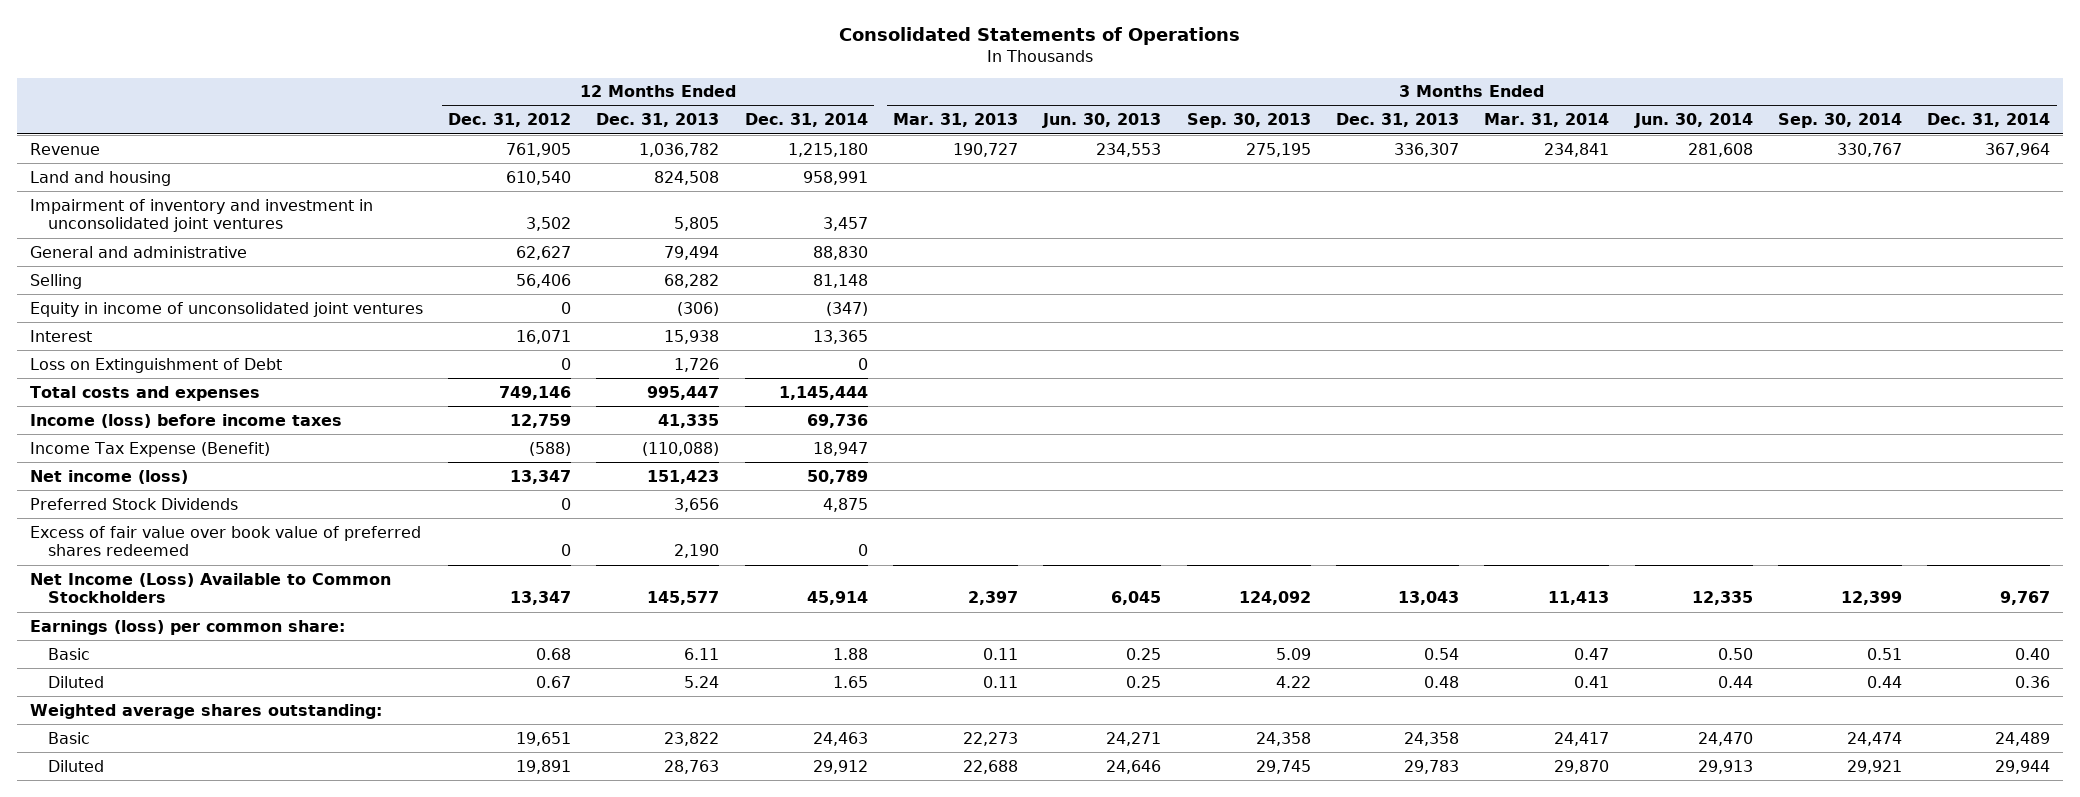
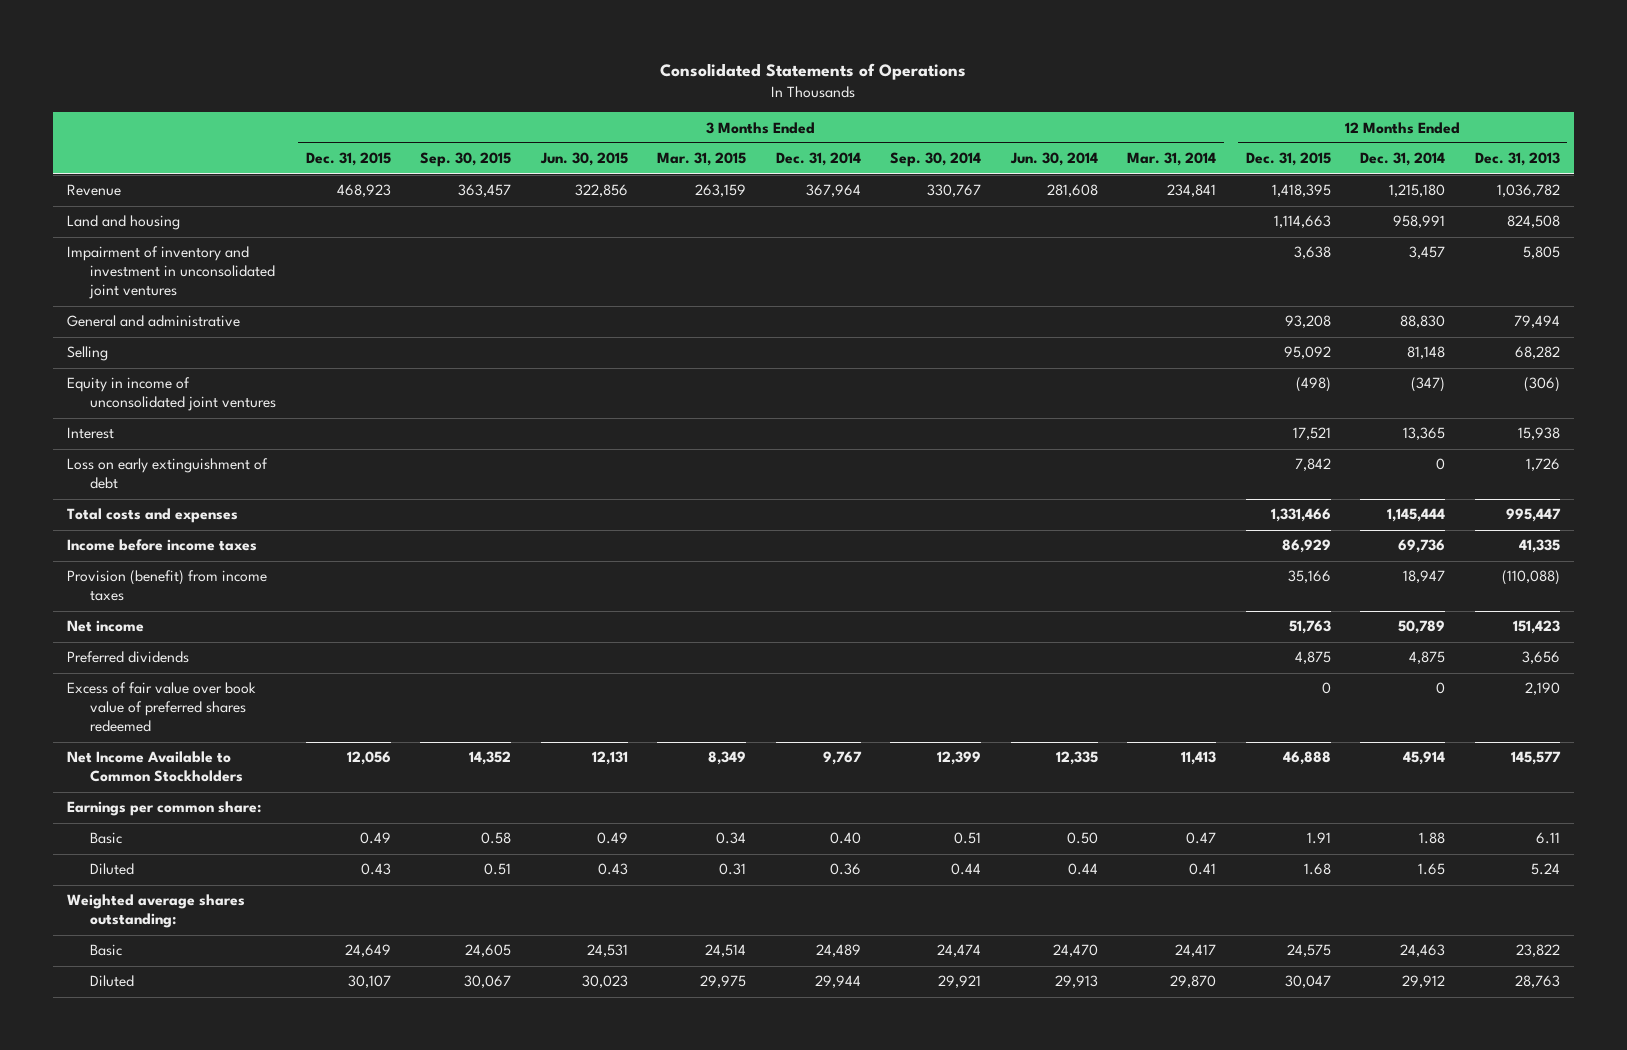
[447,113,571,128] Dec. 31, 2012 -> none
[892,113,1018,128] Mar. 31, 2013 -> none
[1042,113,1162,129] Jun. 30, 2013 -> none
[1186,113,1311,129] Sep. 30, 2013 -> none
[1335,113,1459,128] Dec. 31, 2013 -> none
none -> [305,152,391,167] Dec. 31, 2015
none -> [420,152,512,168] Sep. 30, 2015
none -> [539,152,628,167] Jun. 30, 2015
none -> [657,152,747,167] Mar. 31, 2015
none -> [1245,152,1331,167] Dec. 31, 2015
[29,357,282,373] Loss on Extinguishment of Debt -> [67,458,269,490] Loss on early extinguishment of debt
[29,413,342,428] Income (loss) before income taxes -> [67,539,258,552] Income before income taxes
[29,441,270,457] Income Tax Expense (Benefit) -> [67,570,268,602] Provision (benefit) from income taxes
[29,469,188,484] Net income (loss) -> [67,620,145,633] Net income
[29,497,238,510] Preferred Stock Dividends -> [67,651,190,664] Preferred dividends
[29,572,391,604] Net Income (Loss) Available to Common Stockholders -> [67,751,244,783] Net Income Available to Common Stockholders
[29,619,345,635] Earnings (loss) per common share: -> [67,801,262,817] Earnings per common share:

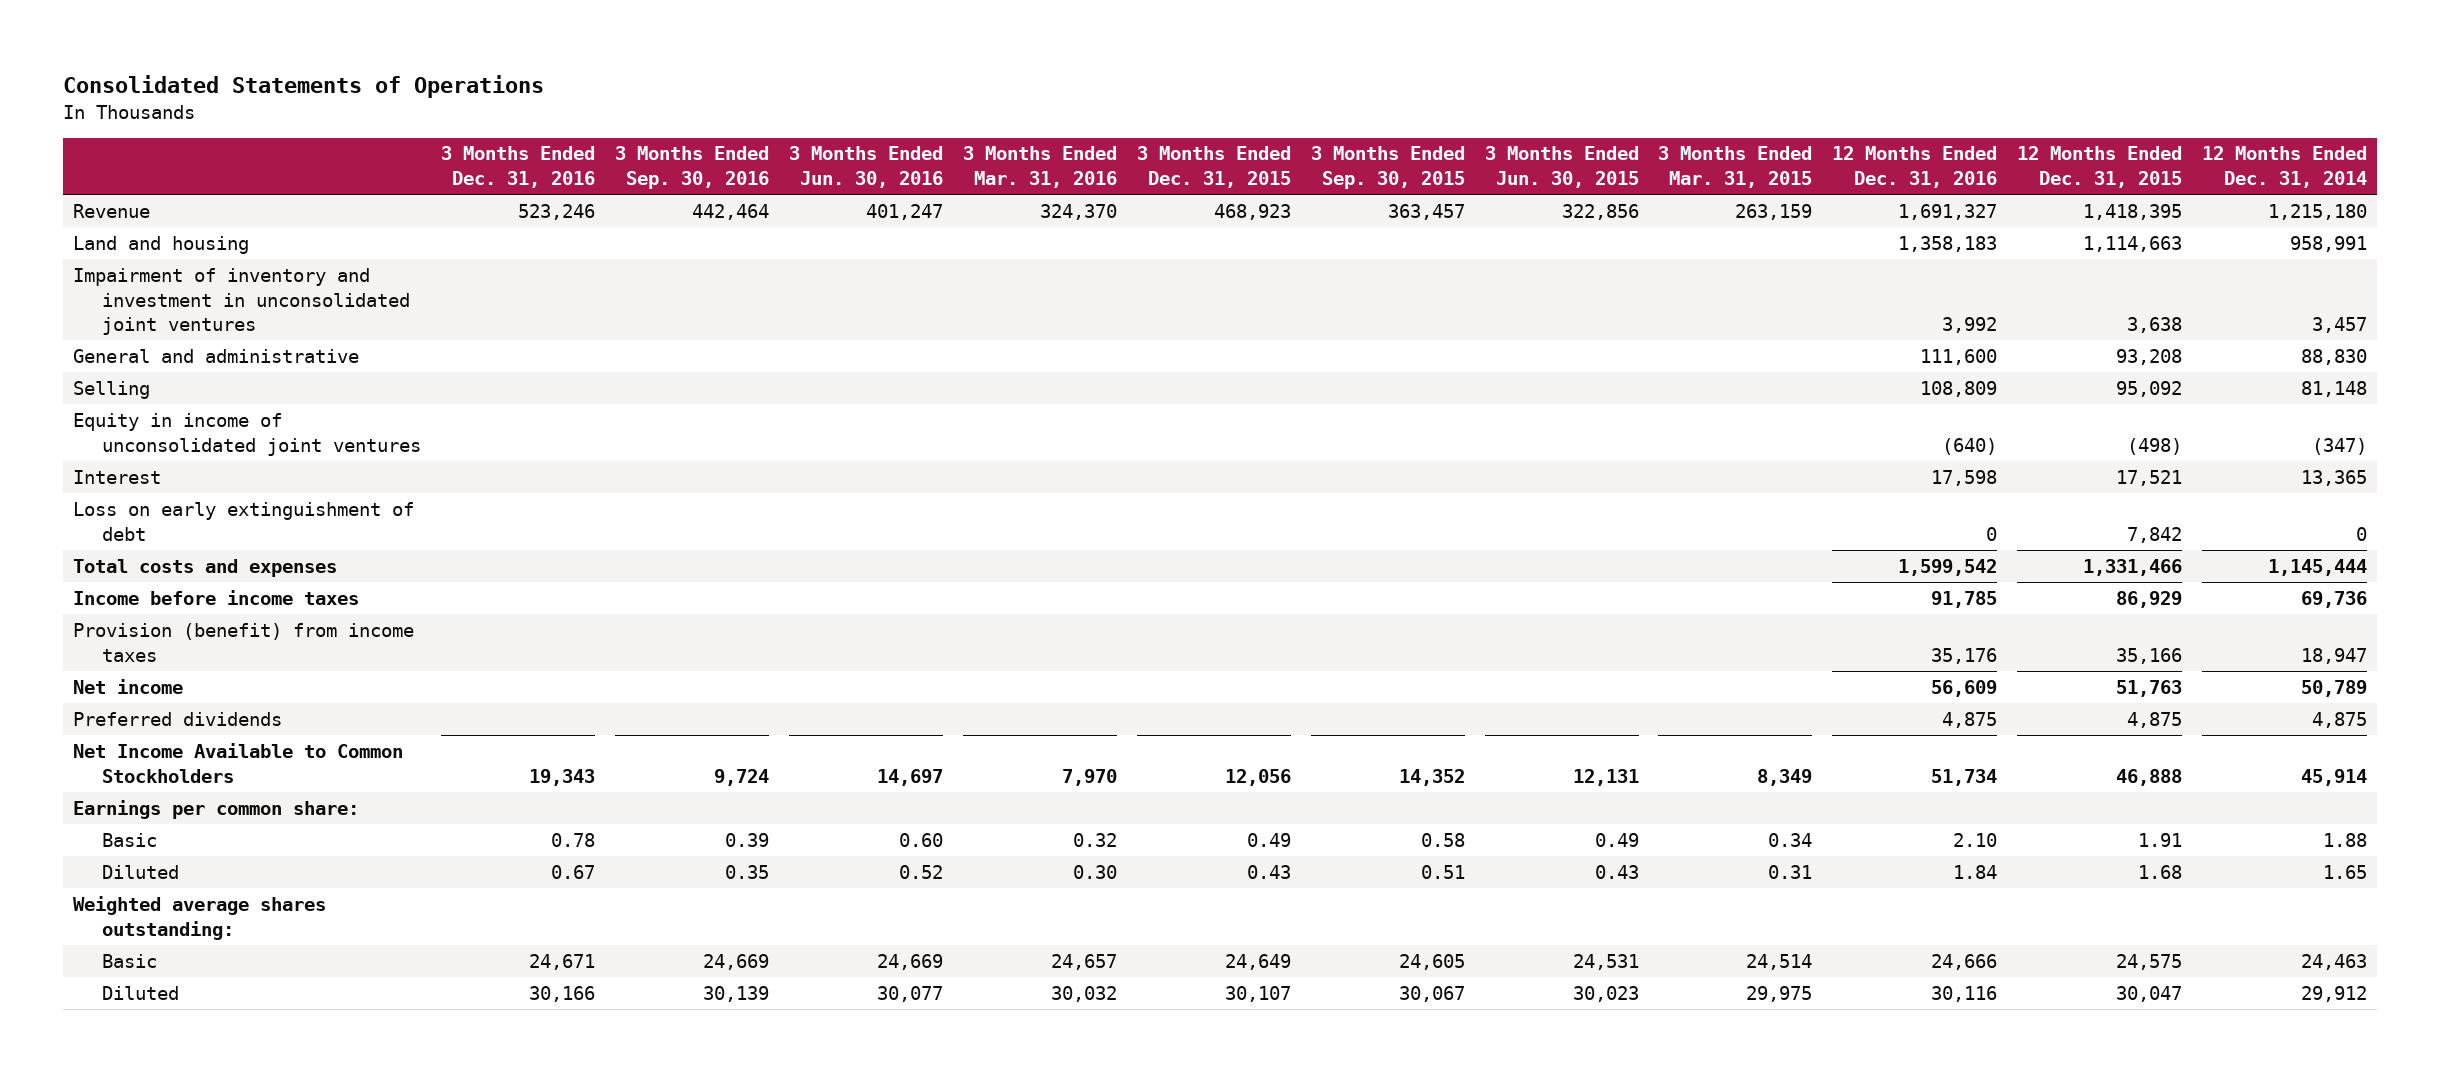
[775,152,861,167] Dec. 31, 2014 -> none
[890,152,982,168] Sep. 30, 2014 -> none
[1009,152,1098,167] Jun. 30, 2014 -> none
[1127,152,1217,167] Mar. 31, 2014 -> none
[1474,152,1560,167] Dec. 31, 2013 -> none
none -> [441,146,596,189] 3 Months Ended Dec. 31, 2016
none -> [614,146,769,190] 3 Months Ended Sep. 30, 2016
none -> [788,146,943,189] 3 Months Ended Jun. 30, 2016
none -> [962,146,1117,189] 3 Months Ended Mar. 31, 2016
none -> [1832,146,1998,189] 12 Months Ended Dec. 31, 2016
[67,682,257,733] Excess of fair value over book value of preferred shares redeemed -> none

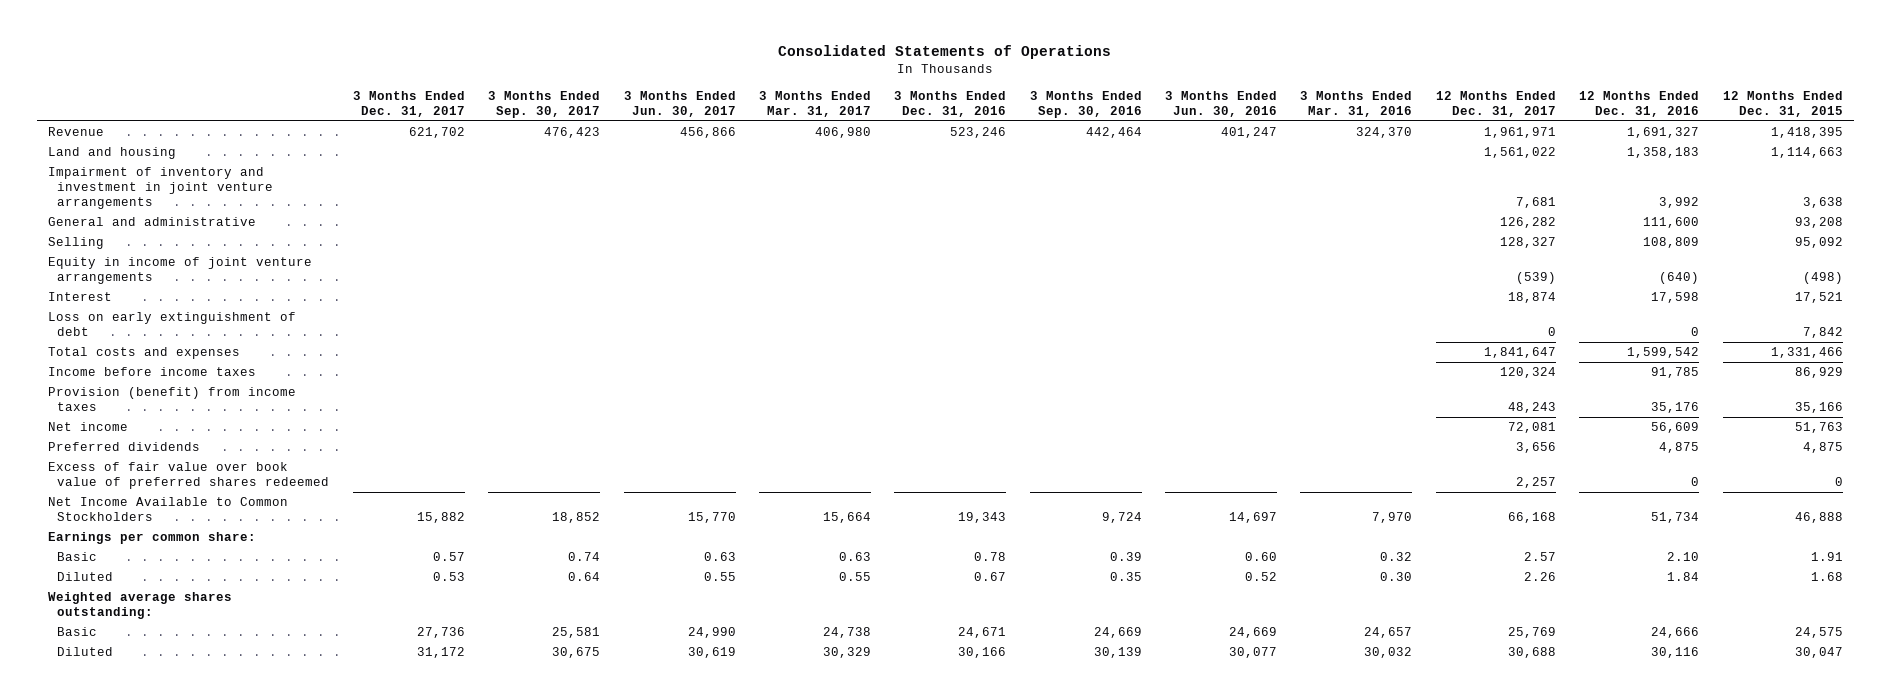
[1136,146,1291,189] 3 Months Ended Dec. 31, 2015 -> none
[1310,146,1465,190] 3 Months Ended Sep. 30, 2015 -> none
[1484,146,1639,189] 3 Months Ended Jun. 30, 2015 -> none
[1658,146,1813,189] 3 Months Ended Mar. 31, 2015 -> none
[2202,146,2368,189] 12 Months Ended Dec. 31, 2014 -> none
none -> [352,90,465,117] 3 Months Ended Dec. 31, 2017
none -> [488,90,601,118] 3 Months Ended Sep. 30, 2017
none -> [623,90,736,117] 3 Months Ended Jun. 30, 2017
none -> [758,90,871,117] 3 Months Ended Mar. 31, 2017
none -> [1435,90,1556,117] 12 Months Ended Dec. 31, 2017
[73,267,411,336] Impairment of inventory and investment in unconsolidated joint ventures -> [48,167,274,210] Impairment of inventory and investment in joint venture arrangements
[73,412,422,456] Equity in income of unconsolidated joint ventures -> [48,257,313,285] Equity in income of joint venture arrangements
none -> [48,462,330,490] Excess of fair value over book value of preferred shares redeemed

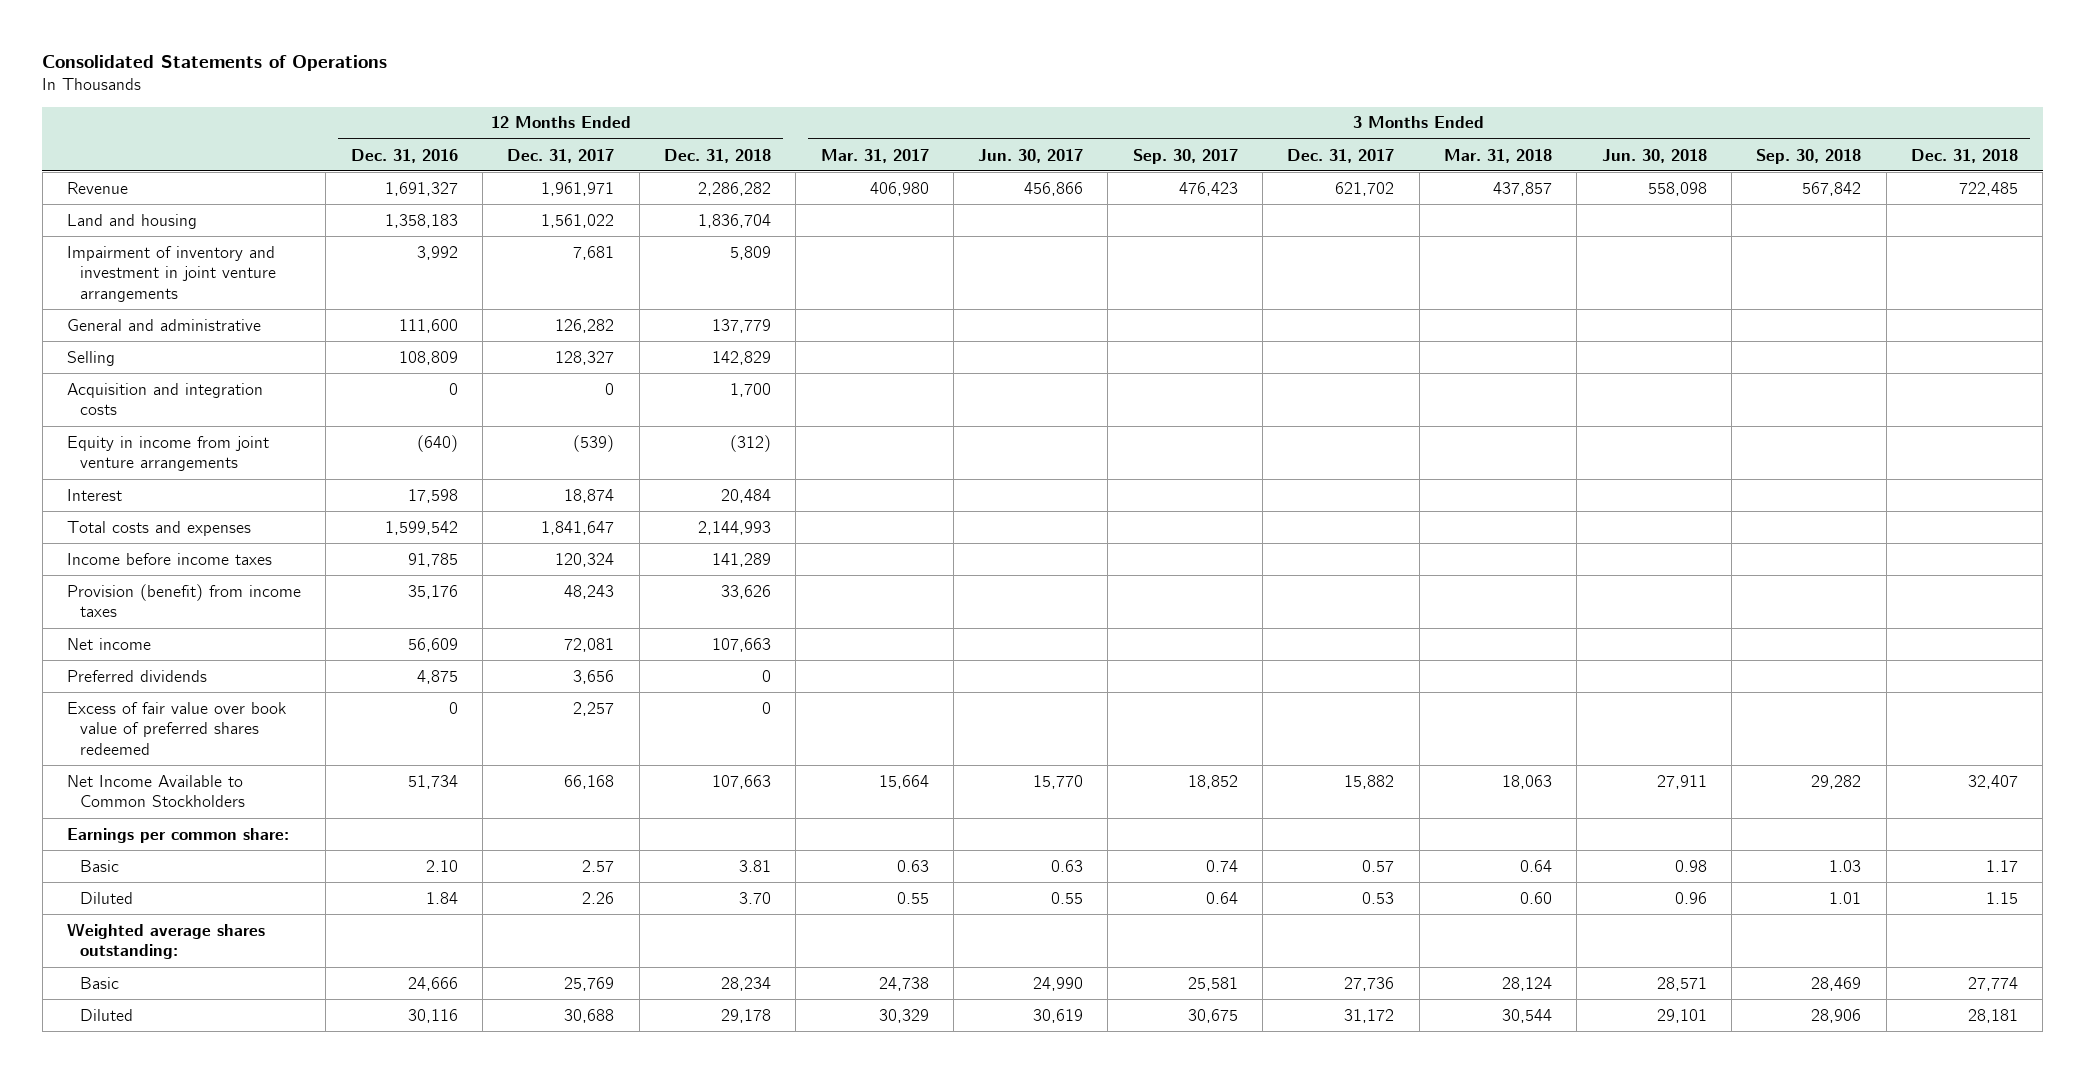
[894,90,1007,117] 3 Months Ended Dec. 31, 2016 -> none
[1029,90,1142,118] 3 Months Ended Sep. 30, 2016 -> none
[1165,90,1278,117] 3 Months Ended Jun. 30, 2016 -> none
[1300,90,1413,117] 3 Months Ended Mar. 31, 2016 -> none
[1722,90,1843,117] 12 Months Ended Dec. 31, 2015 -> none
none -> [663,148,771,163] Dec. 31, 2018
none -> [1444,148,1553,163] Mar. 31, 2018
none -> [1601,148,1707,163] Jun. 30, 2018
none -> [1756,148,1862,164] Sep. 30, 2018
none -> [1911,148,2019,163] Dec. 31, 2018
none -> [66,382,263,416] Acquisition and integration costs
[48,257,313,285] Equity in income of joint venture arrangements -> [66,435,269,472] Equity in income from joint venture arrangements
[48,312,297,337] Loss on early extinguishment of debt -> none

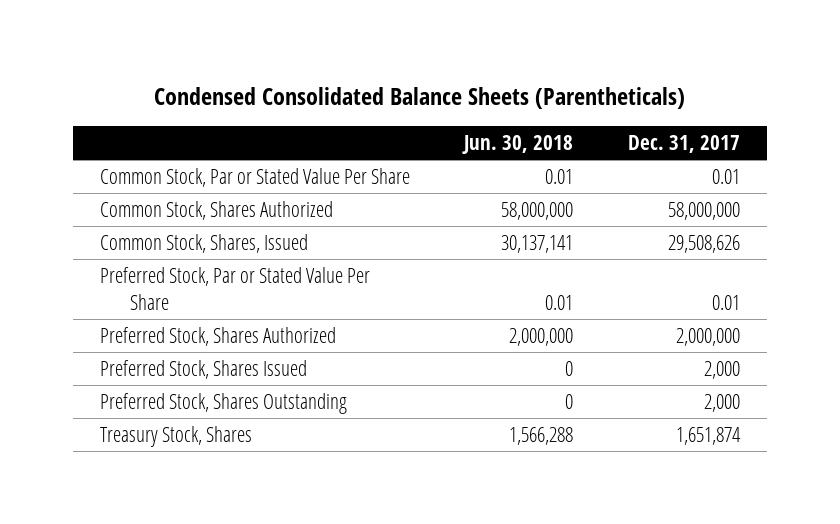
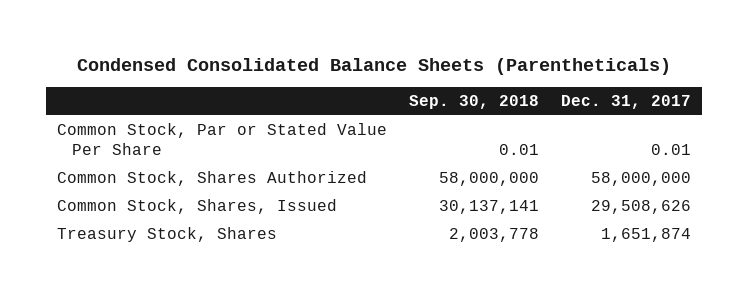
[462,135,574,155] Jun. 30, 2018 -> none
none -> [408,95,539,110] Sep. 30, 2018
[99,267,370,310] Preferred Stock, Par or Stated Value Per Share -> none
[99,327,336,347] Preferred Stock, Shares Authorized -> none
[99,360,307,380] Preferred Stock, Shares Issued -> none
[99,393,347,415] Preferred Stock, Shares Outstanding -> none

